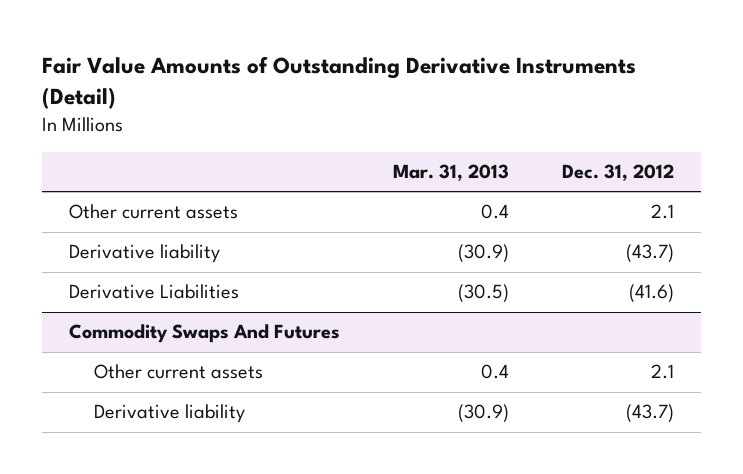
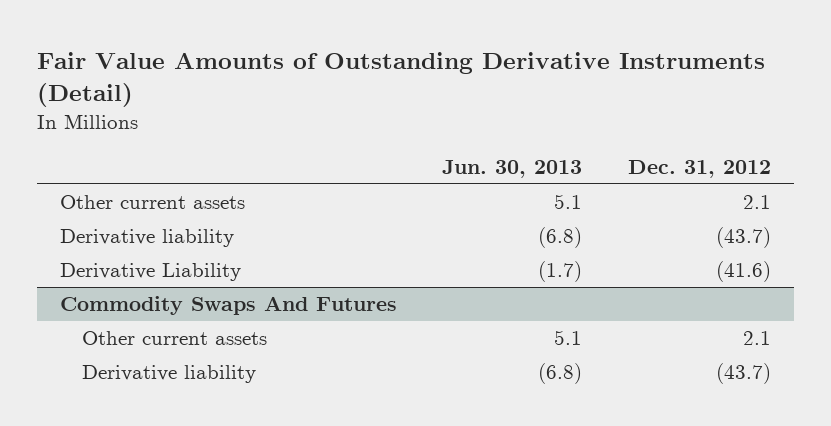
[393,163,510,181] Mar. 31, 2013 -> none
none -> [442,159,583,178] Jun. 30, 2013
[68,284,239,300] Derivative Liabilities -> [59,263,241,282] Derivative Liability

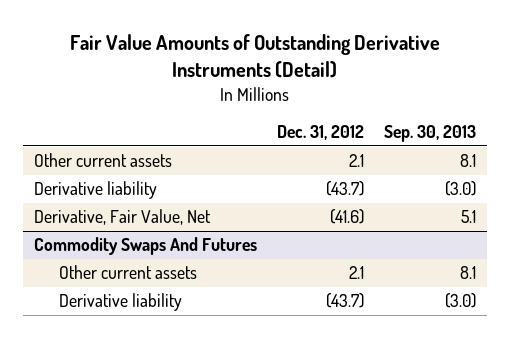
[442,159,583,178] Jun. 30, 2013 -> none
none -> [384,125,477,143] Sep. 30, 2013
[59,263,241,282] Derivative Liability -> [33,209,211,226] Derivative, Fair Value, Net

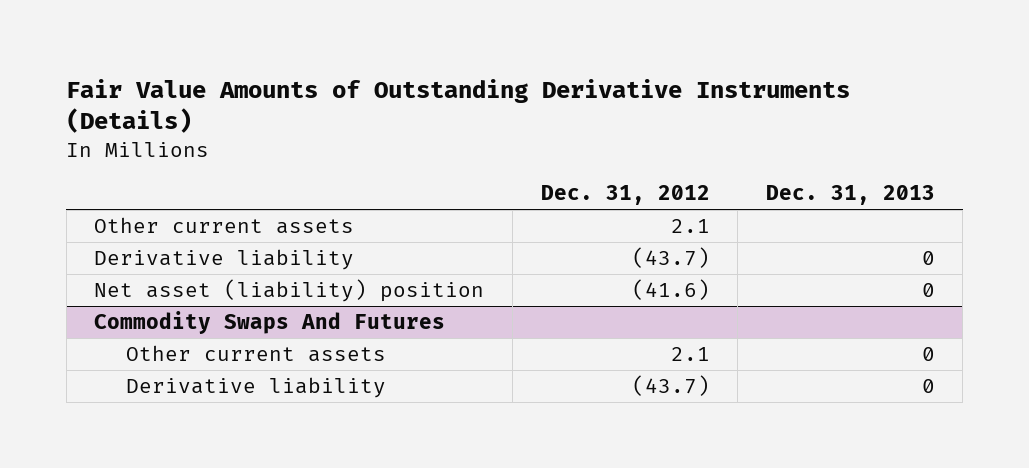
[69,34,440,79] Fair Value Amounts of Outstanding Derivative Instruments (Detail) -> [66,78,851,134] Fair Value Amounts of Outstanding Derivative Instruments (Details)
[384,125,477,143] Sep. 30, 2013 -> none
none -> [765,185,935,206] Dec. 31, 2013
[33,209,211,226] Derivative, Fair Value, Net -> [94,279,485,303] Net asset (liability) position

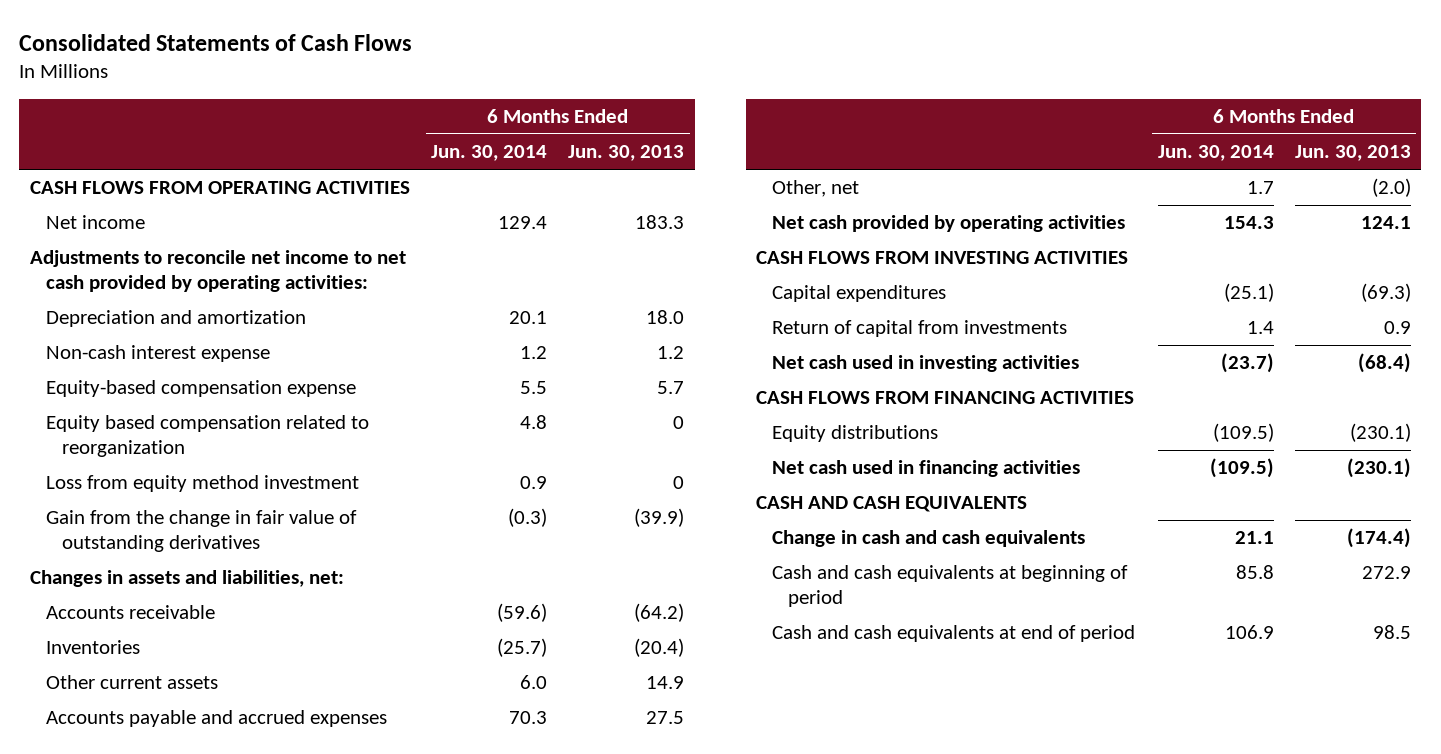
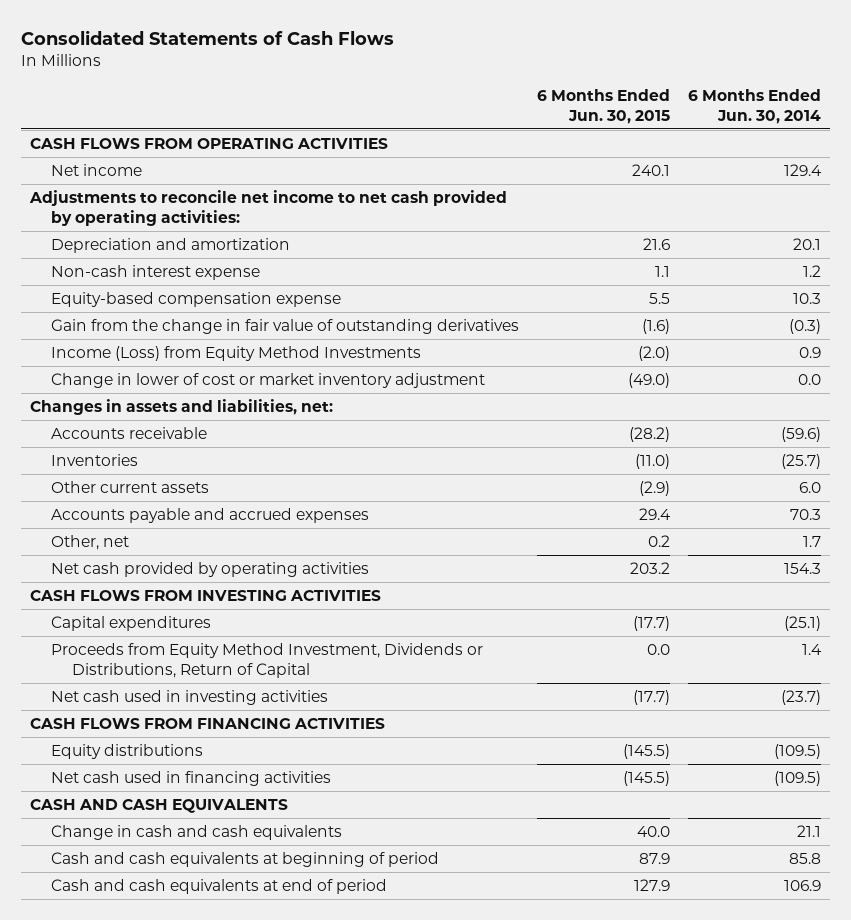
[568,145,685,162] Jun. 30, 2013 -> none
none -> [537,88,671,124] 6 Months Ended Jun. 30, 2015
[45,415,369,458] Equity based compensation related to reorganization -> none
[45,475,359,493] Loss from equity method investment -> none
[520,381,548,395] 5.5 -> [793,292,822,304] 10.3
none -> [50,345,421,361] Income (Loss) from Equity Method Investments
none -> [50,372,485,388] Change in lower of cost or market inventory adjustment
[772,320,1068,338] Return of capital from investments -> [50,642,483,679] Proceeds from Equity Method Investment, Dividends or Distributions, Return of Capital

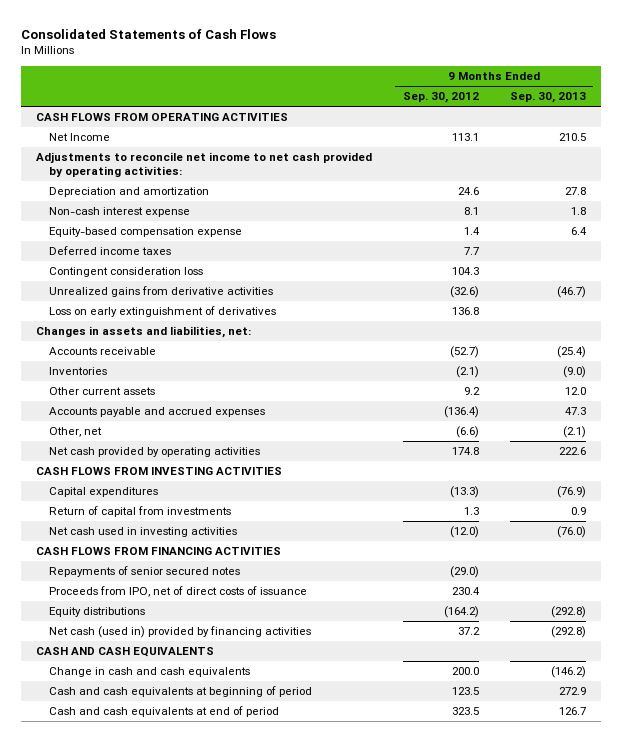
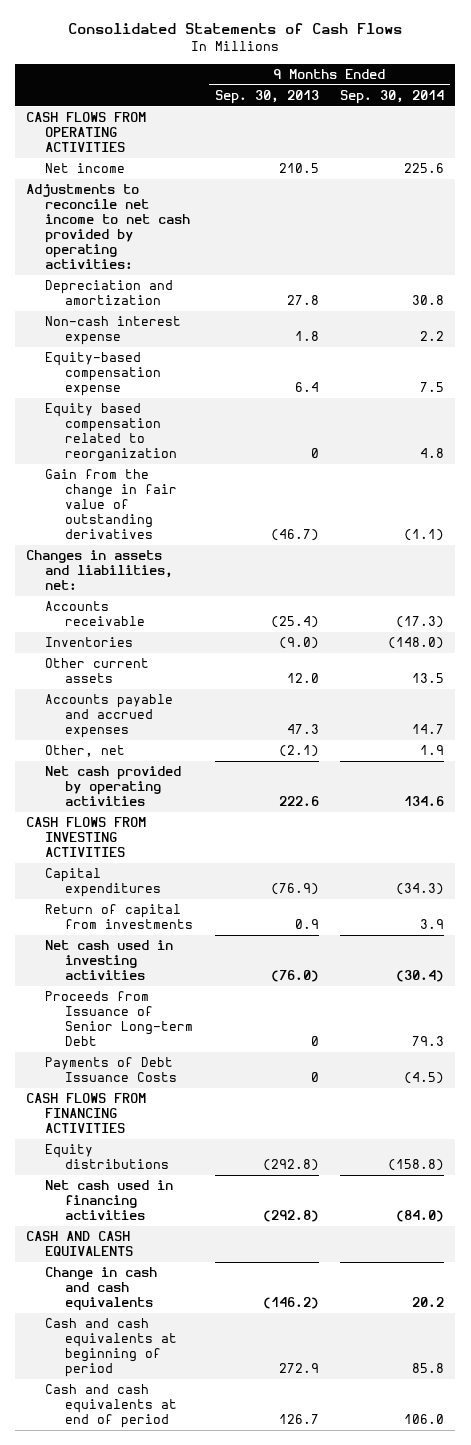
[403,92,480,104] Sep. 30, 2012 -> none
none -> [340,89,445,104] Sep. 30, 2014
[49,133,111,142] Net Income -> [45,163,126,174] Net income
[49,246,172,256] Deferred income taxes -> none
[49,267,204,278] Contingent consideration loss -> none
[49,306,277,318] Loss on early extinguishment of derivatives -> none
none -> [45,403,177,463] Equity based compensation related to reorganization
[49,286,274,298] Unrealized gains from derivative activities -> [45,469,177,540] Gain from the change in fair value of outstanding derivatives
none -> [45,991,193,1047] Proceeds from Issuance of Senior Long-term Debt
none -> [45,1057,177,1083] Payments of Debt Issuance Costs
[49,566,241,578] Repayments of senior secured notes -> none
[49,586,308,598] Proceeds from IPO, net of direct costs of issuance -> none
[49,626,312,639] Net cash (used in) provided by financing activities -> [45,1180,174,1221] Net cash used in financing activities

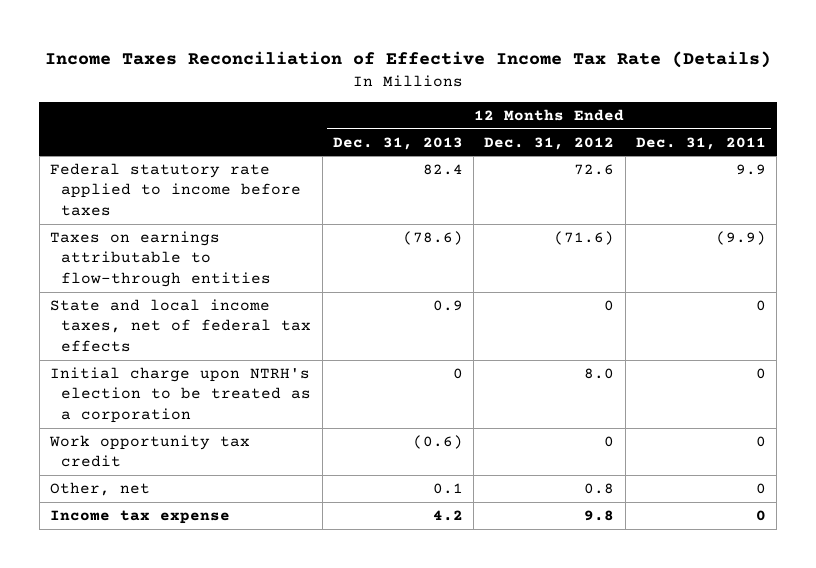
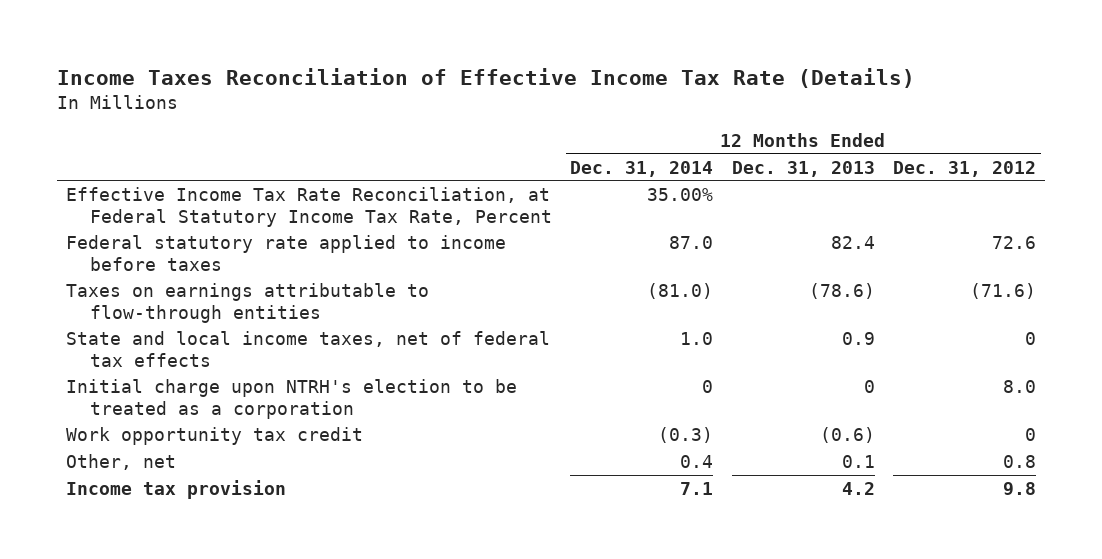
[635,136,766,150] Dec. 31, 2011 -> none
none -> [570,160,714,177] Dec. 31, 2014
none -> [65,186,552,227] Effective Income Tax Rate Reconciliation, at Federal Statutory Income Tax Rate, Percent
[50,509,231,524] Income tax expense -> [65,479,286,499] Income tax provision

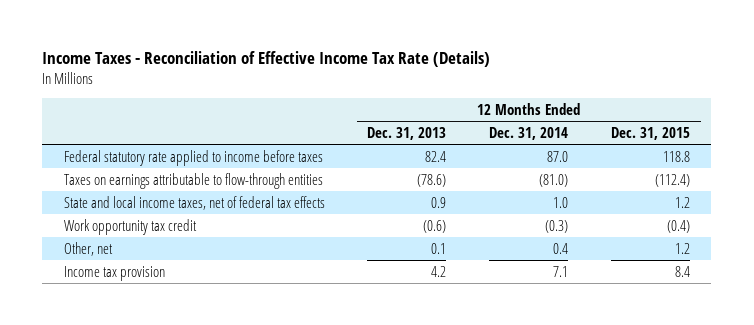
[56,67,915,88] Income Taxes Reconciliation of Effective Income Tax Rate (Details) -> [42,51,491,68] Income Taxes - Reconciliation of Effective Income Tax Rate (Details)
[893,160,1037,177] Dec. 31, 2012 -> none
none -> [611,126,691,140] Dec. 31, 2015
[65,186,552,227] Effective Income Tax Rate Reconciliation, at Federal Statutory Income Tax Rate, Percent -> none
[65,378,517,419] Initial charge upon NTRH's election to be treated as a corporation -> none

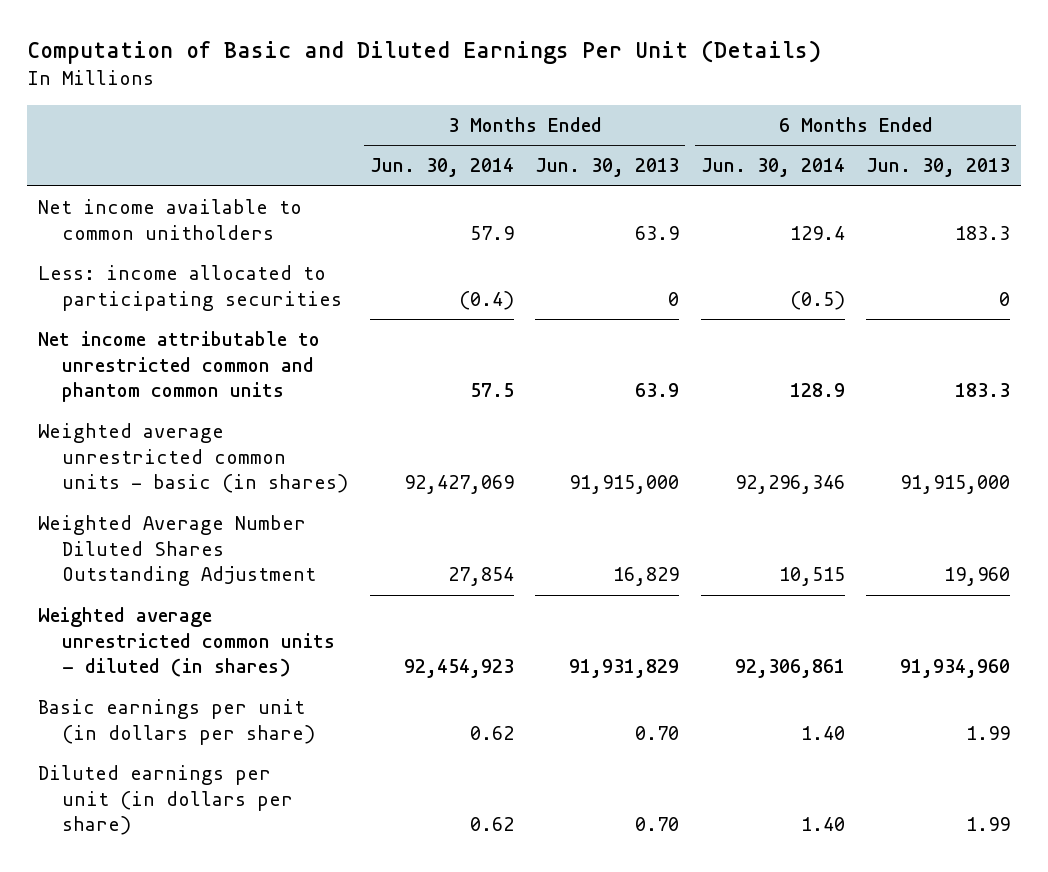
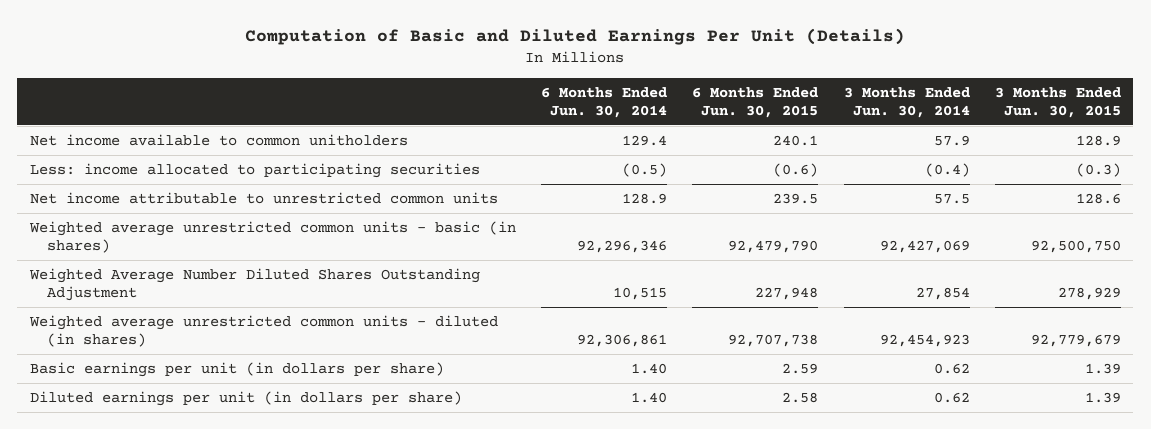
[535,158,680,178] Jun. 30, 2013 -> none
[866,158,1011,178] Jun. 30, 2013 -> none
none -> [692,86,819,118] 6 Months Ended Jun. 30, 2015
none -> [994,86,1121,118] 3 Months Ended Jun. 30, 2015
[37,331,320,403] Net income attributable to unrestricted common and phantom common units -> [30,191,499,204] Net income attributable to unrestricted common units

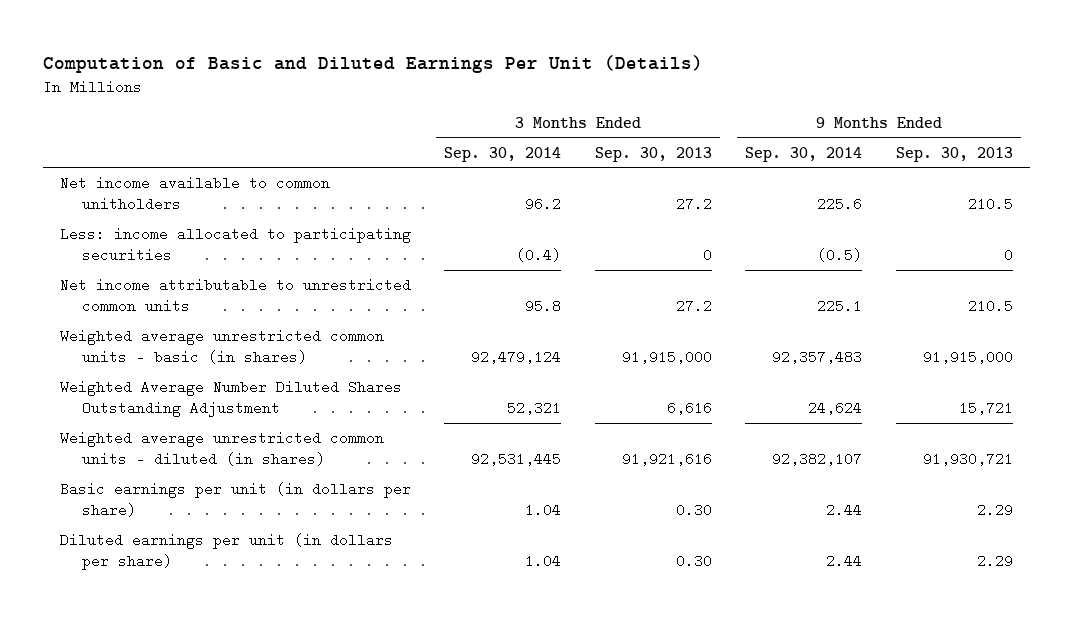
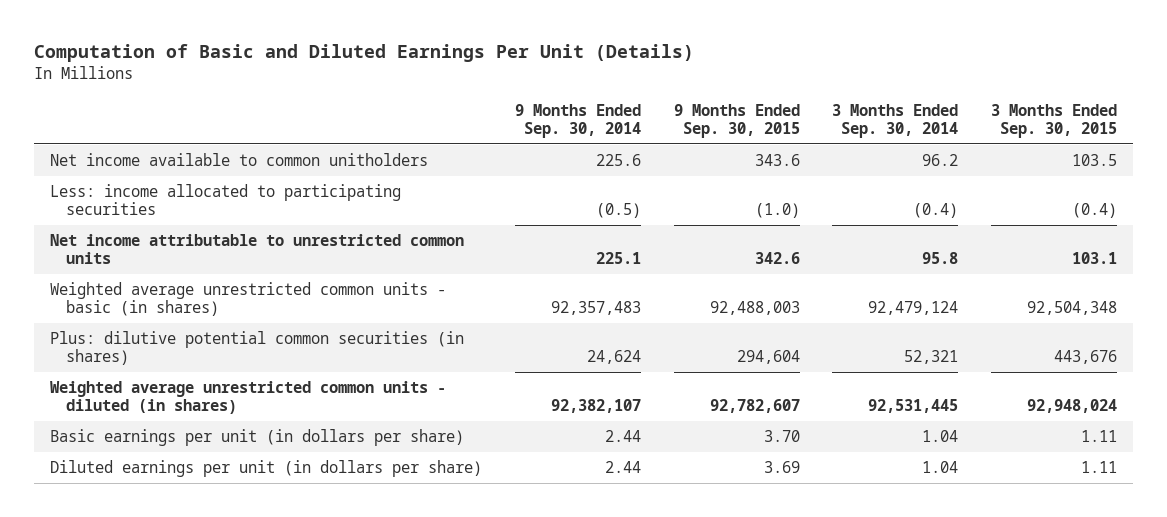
[594,146,712,162] Sep. 30, 2013 -> none
[895,146,1013,162] Sep. 30, 2013 -> none
none -> [673,103,800,139] 9 Months Ended Sep. 30, 2015
none -> [991,103,1118,139] 3 Months Ended Sep. 30, 2015
[59,379,402,418] Weighted Average Number Diluted Shares Outstanding Adjustment -> [50,330,465,366] Plus: dilutive potential common securities (in shares)

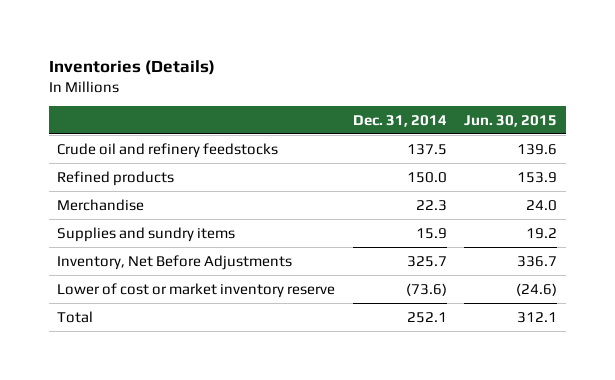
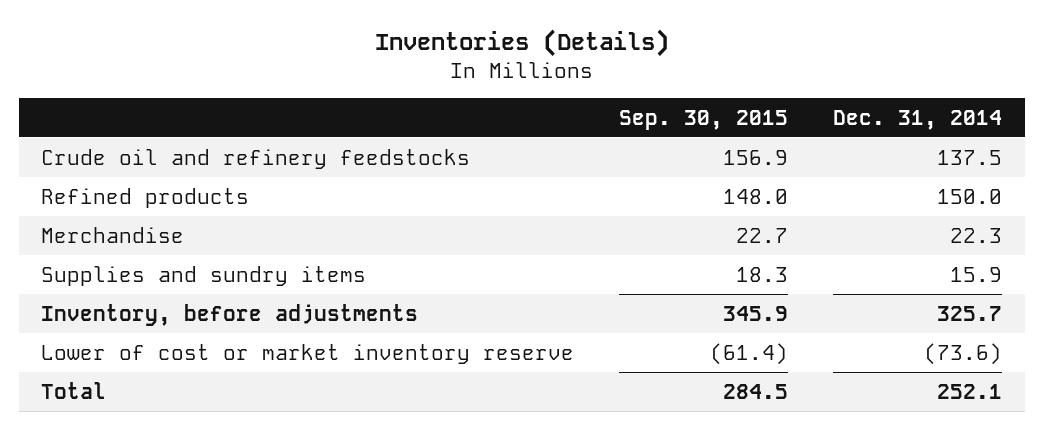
[464,115,558,128] Jun. 30, 2015 -> none
none -> [619,109,789,130] Sep. 30, 2015
[57,254,293,270] Inventory, Net Before Adjustments -> [41,303,419,326] Inventory, before adjustments

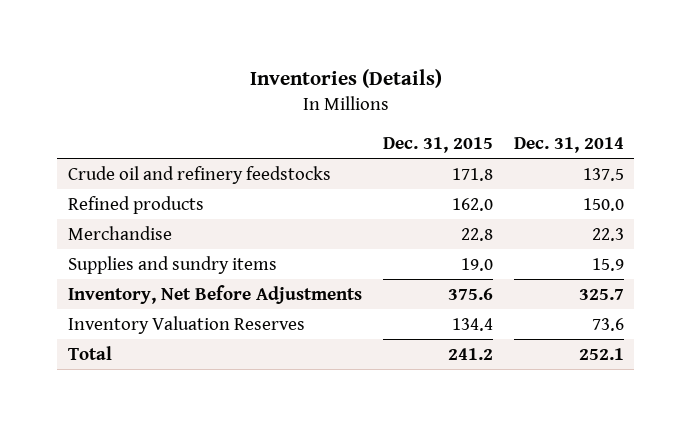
[619,109,789,130] Sep. 30, 2015 -> none
none -> [382,137,493,154] Dec. 31, 2015
[41,343,575,364] Lower of cost or market inventory reserve -> none
[41,303,419,326] Inventory, before adjustments -> [67,284,362,304] Inventory, Net Before Adjustments
none -> [67,315,305,334] Inventory Valuation Reserves

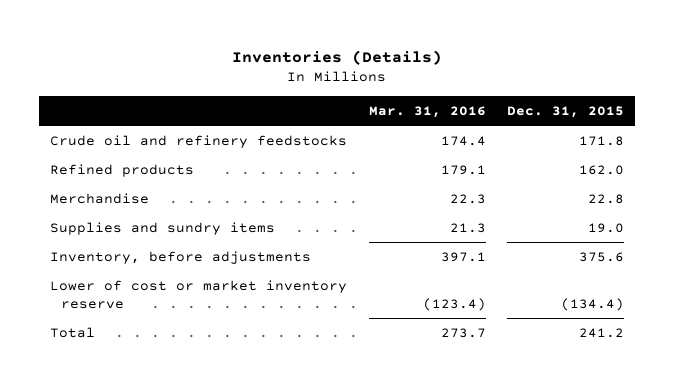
[513,137,624,154] Dec. 31, 2014 -> none
none -> [368,105,486,118] Mar. 31, 2016
[67,315,305,334] Inventory Valuation Reserves -> none
[67,284,362,304] Inventory, Net Before Adjustments -> [50,250,312,264] Inventory, before adjustments
none -> [50,279,348,309] Lower of cost or market inventory reserve

